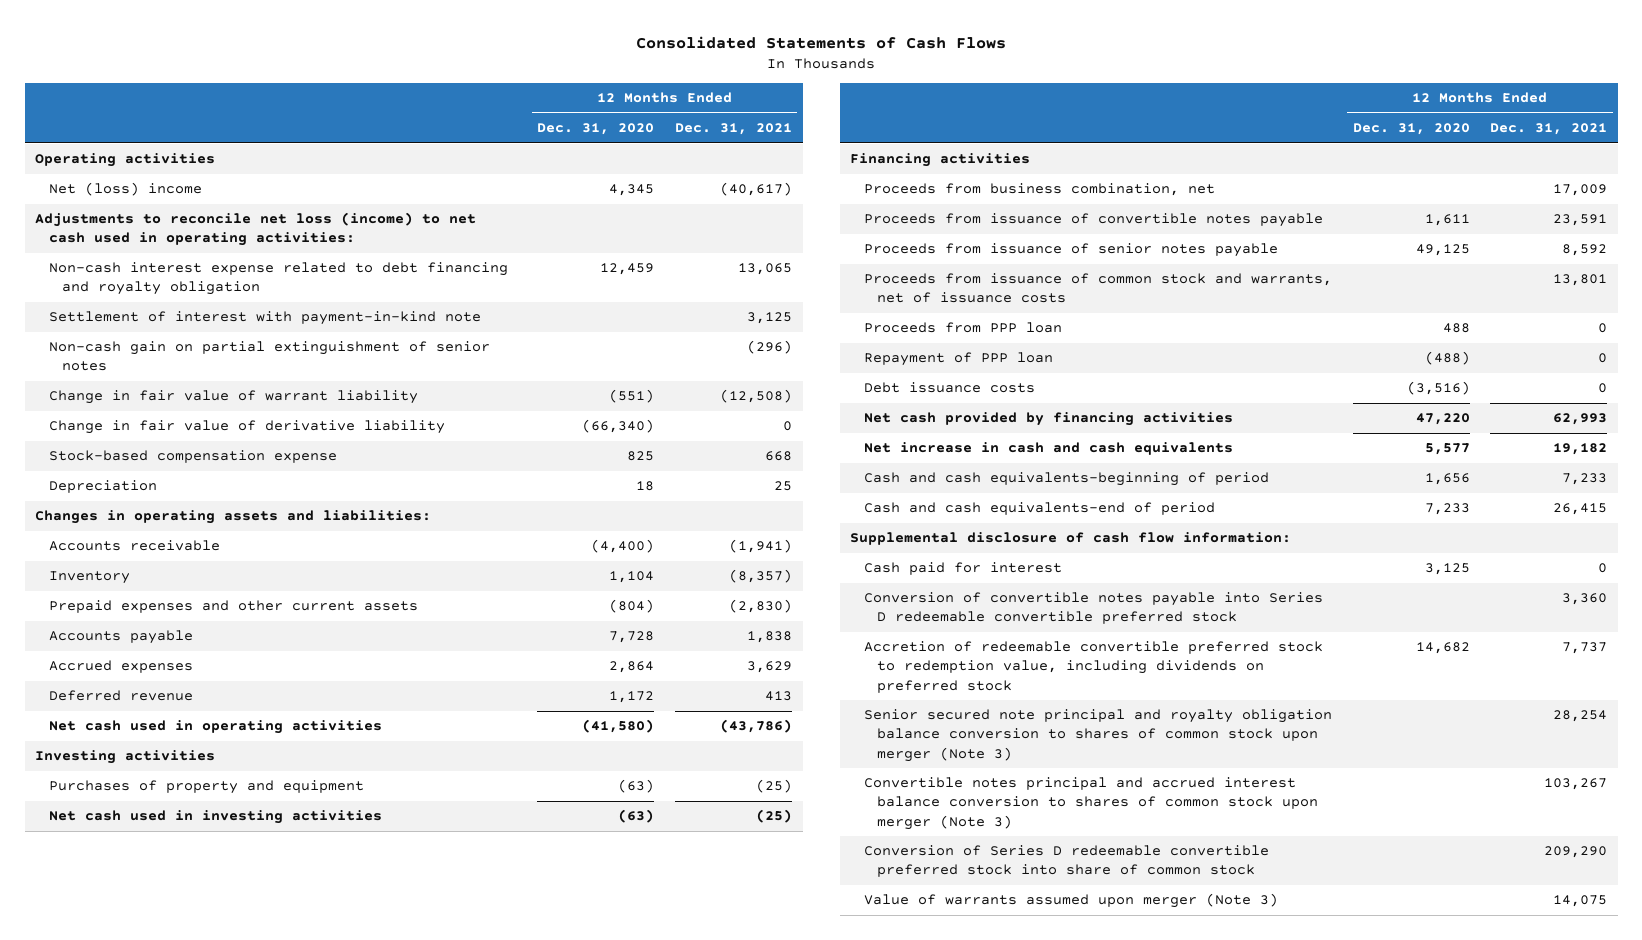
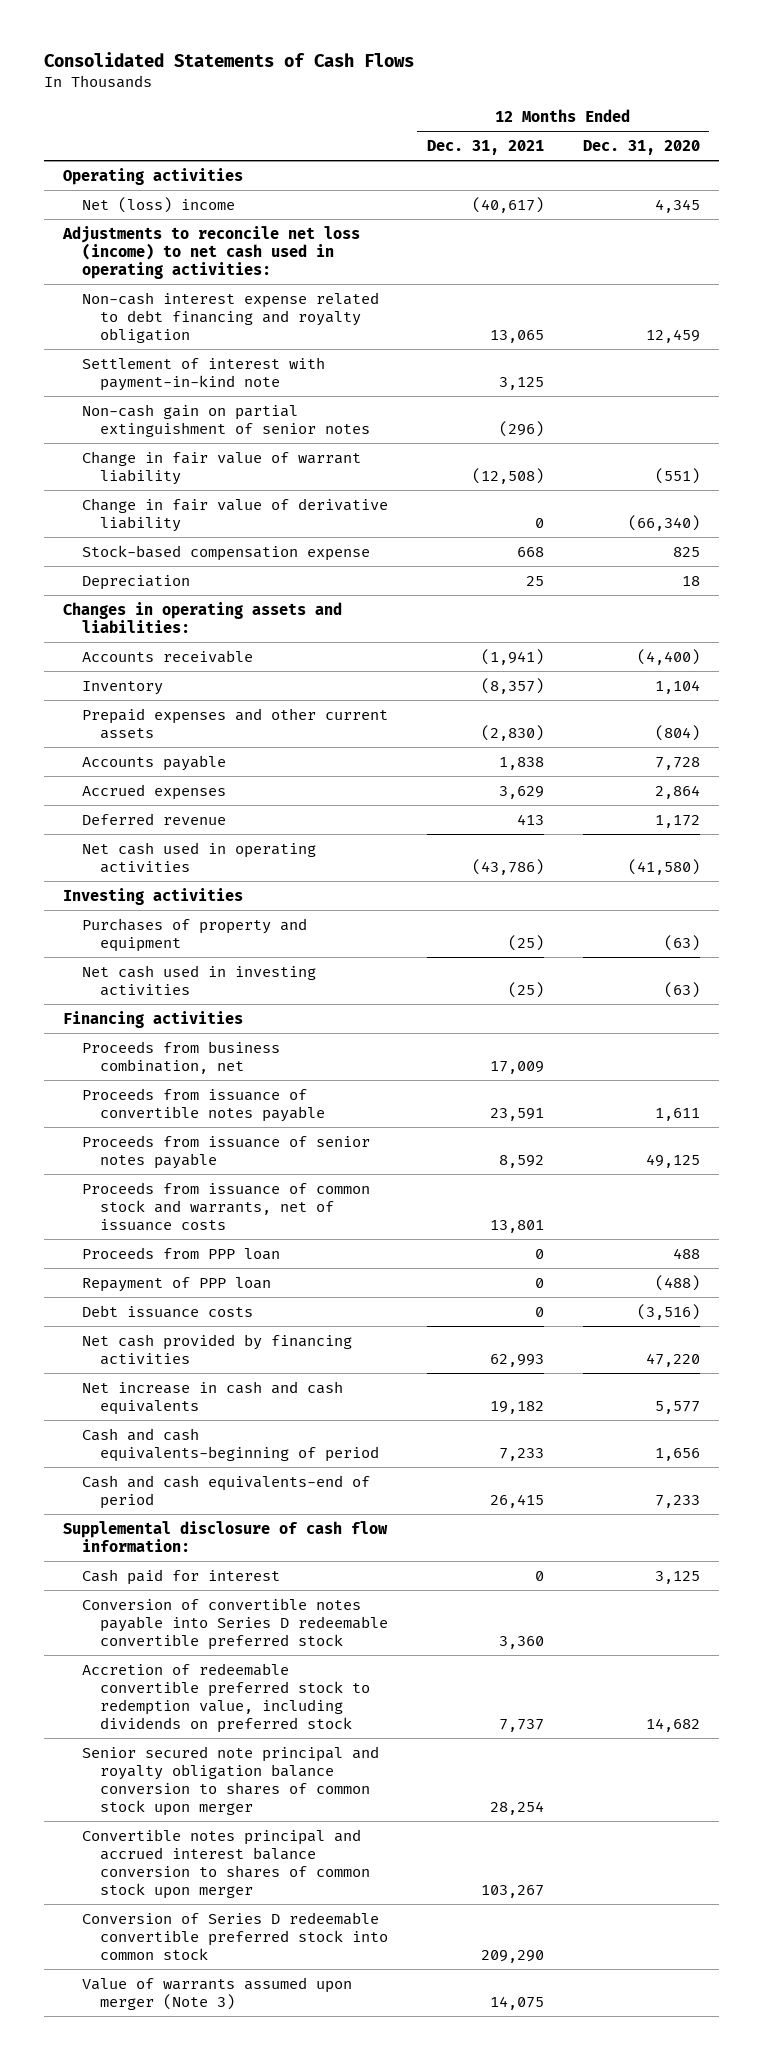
[863,709,1332,762] Senior secured note principal and royalty obligation balance conversion to shares of common stock upon merger (Note 3) -> [81,1745,379,1817] Senior secured note principal and royalty obligation balance conversion to shares of common stock upon merger
[863,777,1319,830] Convertible notes principal and accrued interest balance conversion to shares of common stock upon merger (Note 3) -> [81,1828,371,1900] Convertible notes principal and accrued interest balance conversion to shares of common stock upon merger
[863,845,1269,878] Conversion of Series D redeemable convertible preferred stock into share of common stock -> [81,1911,389,1961] Conversion of Series D redeemable convertible preferred stock into common stock

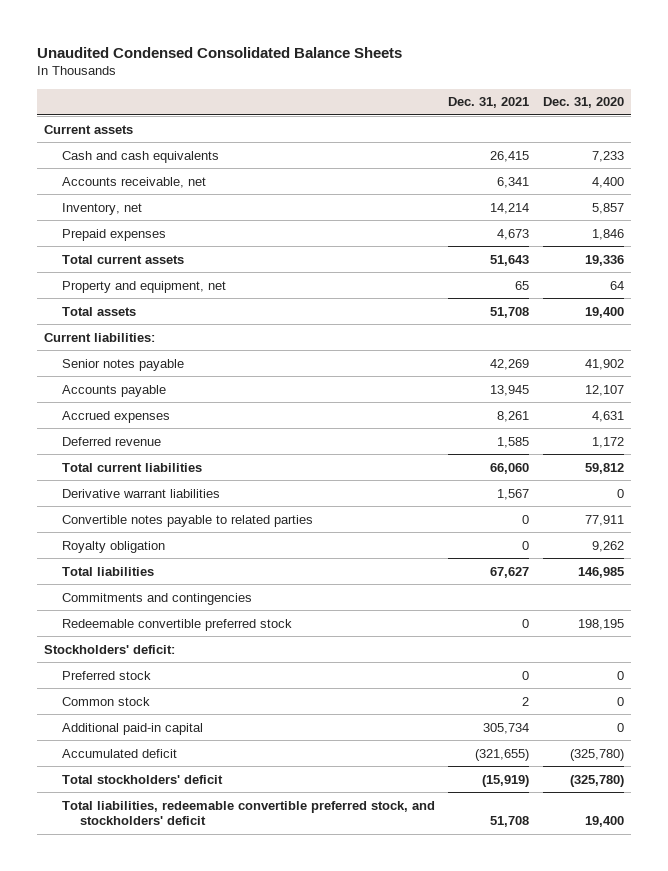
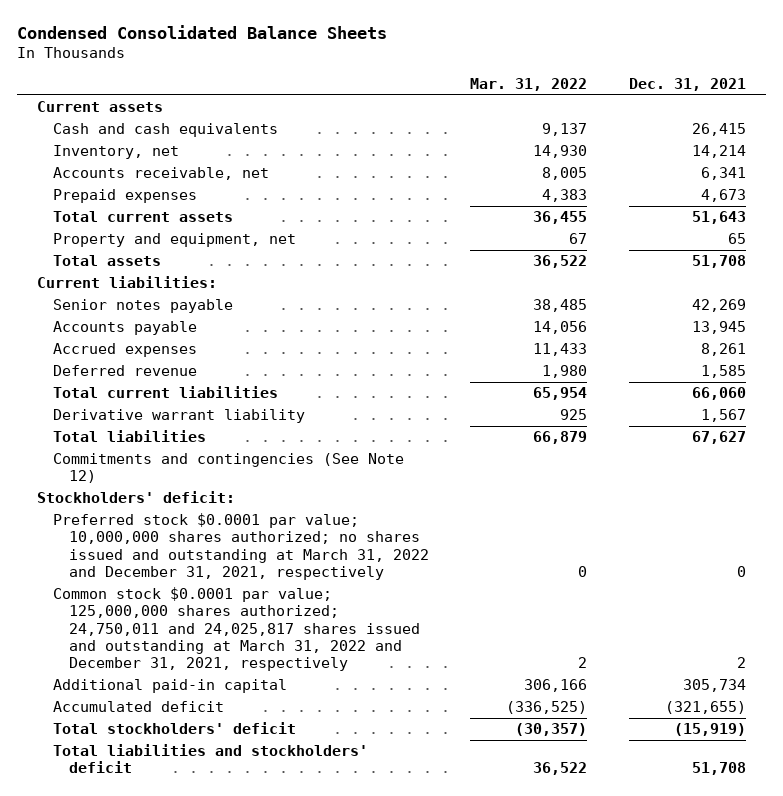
[36,46,402,58] Unaudited Condensed Consolidated Balance Sheets -> [16,24,387,39] Condensed Consolidated Balance Sheets
[542,97,624,109] Dec. 31, 2020 -> none
none -> [470,77,588,91] Mar. 31, 2022
[61,176,206,188] Accounts receivable, net -> [53,167,270,181] Accounts receivable, net
[61,514,313,527] Convertible notes payable to related parties -> none
[61,540,165,553] Royalty obligation -> none
[61,488,220,498] Derivative warrant liabilities -> [53,409,306,424] Derivative warrant liability
[61,618,292,631] Redeemable convertible preferred stock -> none
[61,592,252,605] Commitments and contingencies -> [53,453,405,484] Commitments and contingencies (See Note 12)
[61,696,150,706] Common stock -> none
[61,670,151,680] Preferred stock -> [53,513,430,580] Preferred stock $0.0001 par value; 10,000,000 shares authorized; no shares issued and outstanding at March 31, 2022 and December 31, 2021, respectively
none -> [53,587,421,671] Common stock $0.0001 par value; 125,000,000 shares authorized; 24,750,011 and 24,025,817 shares issued and outstanding at March 31, 2022 and December 31, 2021, respectively
[61,800,435,826] Total liabilities, redeemable convertible preferred stock, and stockholders' deficit -> [53,744,369,774] Total liabilities and stockholders' deficit

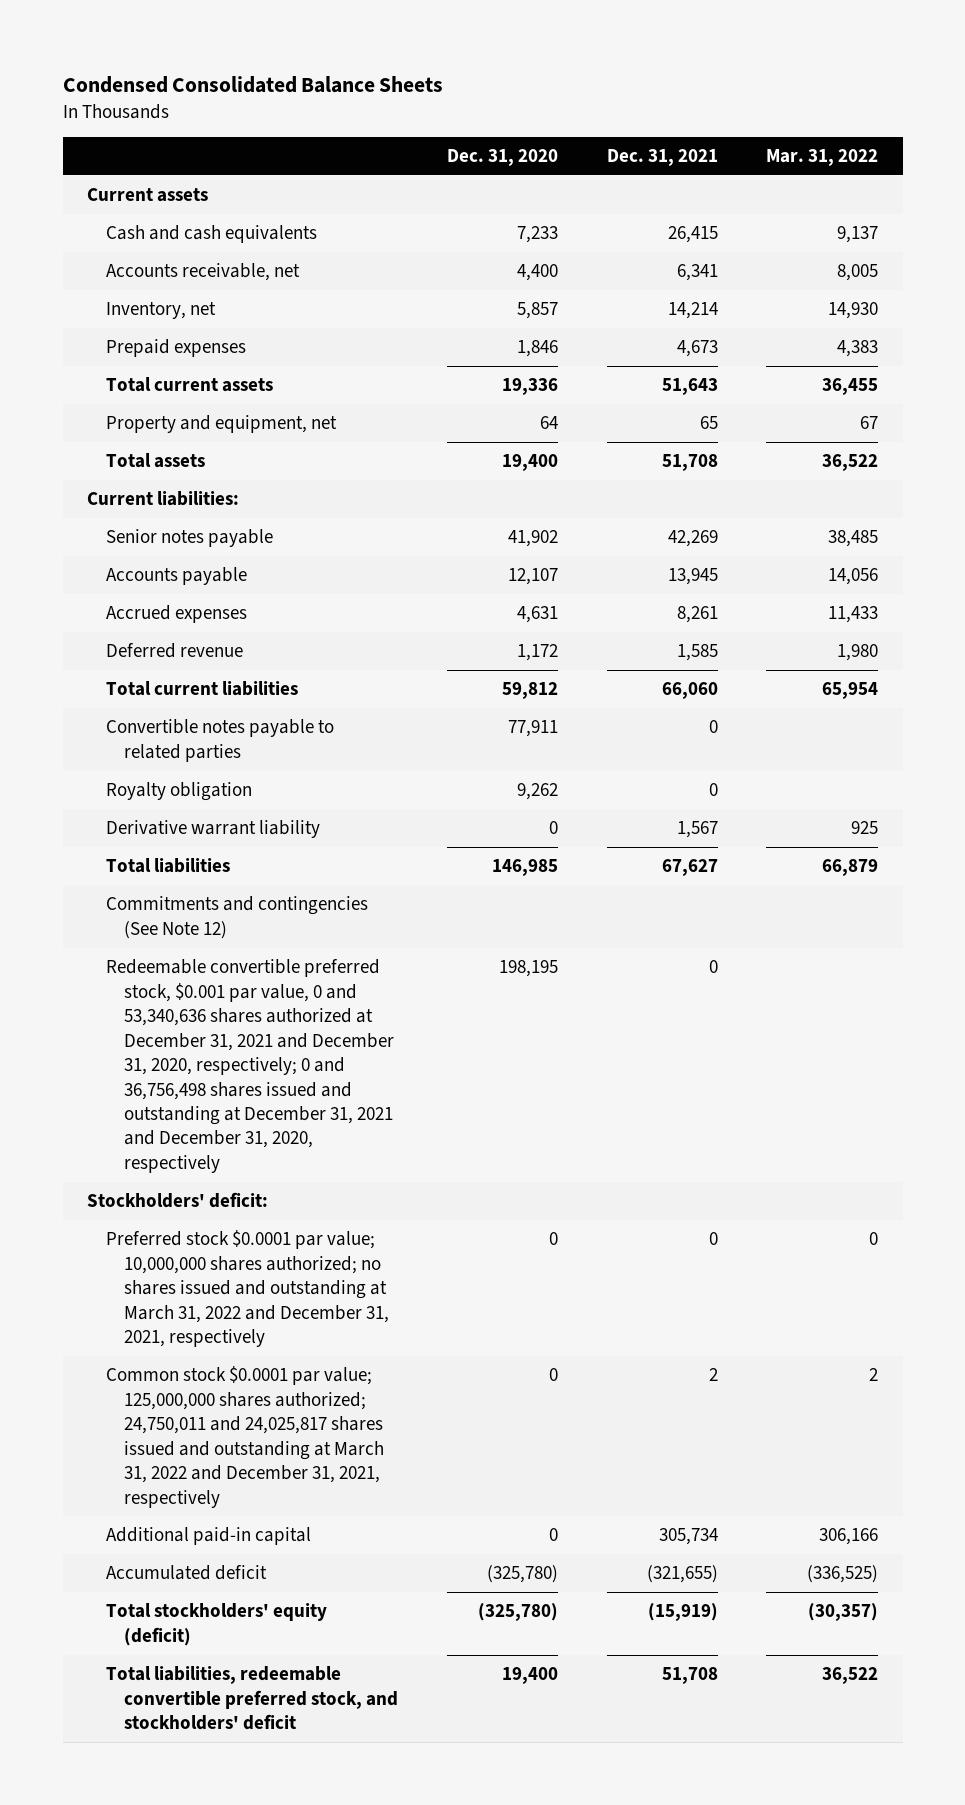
none -> [446,148,558,166] Dec. 31, 2020
[53,145,180,160] Inventory, net -> [105,302,216,320] Inventory, net
none -> [105,719,334,762] Convertible notes payable to related parties
none -> [105,782,252,802] Royalty obligation
none -> [105,959,395,1173] Redeemable convertible preferred stock, $0.001 par value, 0 and 53,340,636 shares authorized at December 31, 2021 and December 31, 2020, respectively; 0 and 36,756,498 shares issued and outstanding at December 31, 2021 and December 31, 2020, respectively
[53,722,297,735] Total stockholders' deficit -> [105,1603,327,1646] Total stockholders' equity (deficit)
[53,744,369,774] Total liabilities and stockholders' deficit -> [105,1666,399,1731] Total liabilities, redeemable convertible preferred stock, and stockholders' deficit

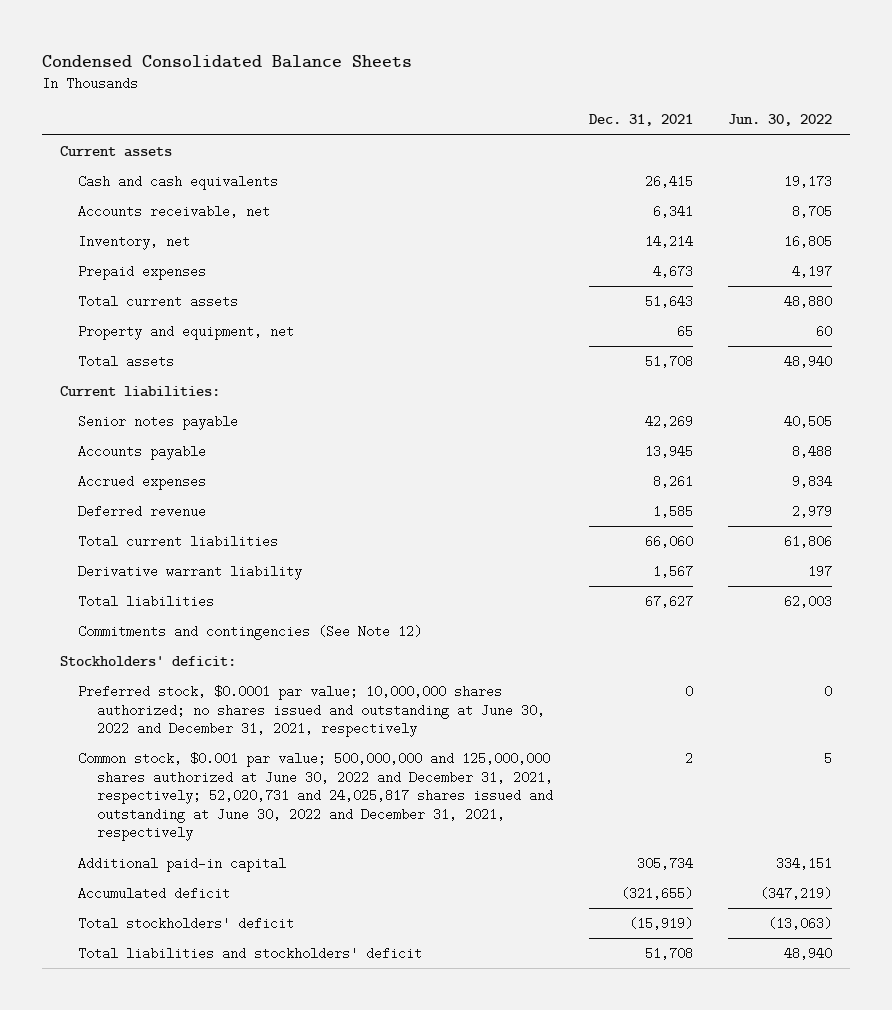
[446,148,558,166] Dec. 31, 2020 -> none
[766,148,879,166] Mar. 31, 2022 -> none
none -> [728,114,833,127] Jun. 30, 2022
[105,719,334,762] Convertible notes payable to related parties -> none
[105,782,252,802] Royalty obligation -> none
[105,959,395,1173] Redeemable convertible preferred stock, $0.001 par value, 0 and 53,340,636 shares authorized at December 31, 2021 and December 31, 2020, respectively; 0 and 36,756,498 shares issued and outstanding at December 31, 2021 and December 31, 2020, respectively -> none
[105,1230,390,1348] Preferred stock $0.0001 par value; 10,000,000 shares authorized; no shares issued and outstanding at March 31, 2022 and December 31, 2021, respectively -> [78,684,545,738] Preferred stock, $0.0001 par value; 10,000,000 shares authorized; no shares issued and outstanding at June 30, 2022 and December 31, 2021, respectively
[105,1366,385,1508] Common stock $0.0001 par value; 125,000,000 shares authorized; 24,750,011 and 24,025,817 shares issued and outstanding at March 31, 2022 and December 31, 2021, respectively -> [78,751,553,842] Common stock, $0.001 par value; 500,000,000 and 125,000,000 shares authorized at June 30, 2022 and December 31, 2021, respectively; 52,020,731 and 24,025,817 shares issued and outstanding at June 30, 2022 and December 31, 2021, respectively
[105,1603,327,1646] Total stockholders' equity (deficit) -> [78,916,295,930] Total stockholders' deficit
[105,1666,399,1731] Total liabilities, redeemable convertible preferred stock, and stockholders' deficit -> [78,946,423,960] Total liabilities and stockholders' deficit

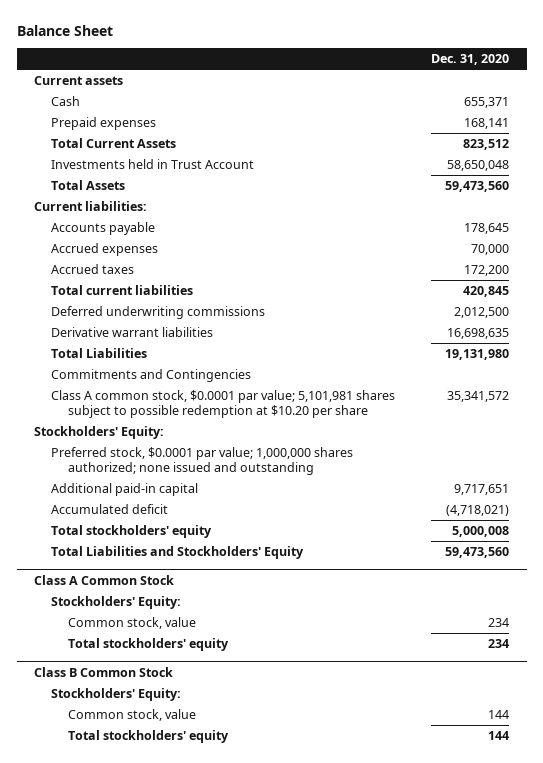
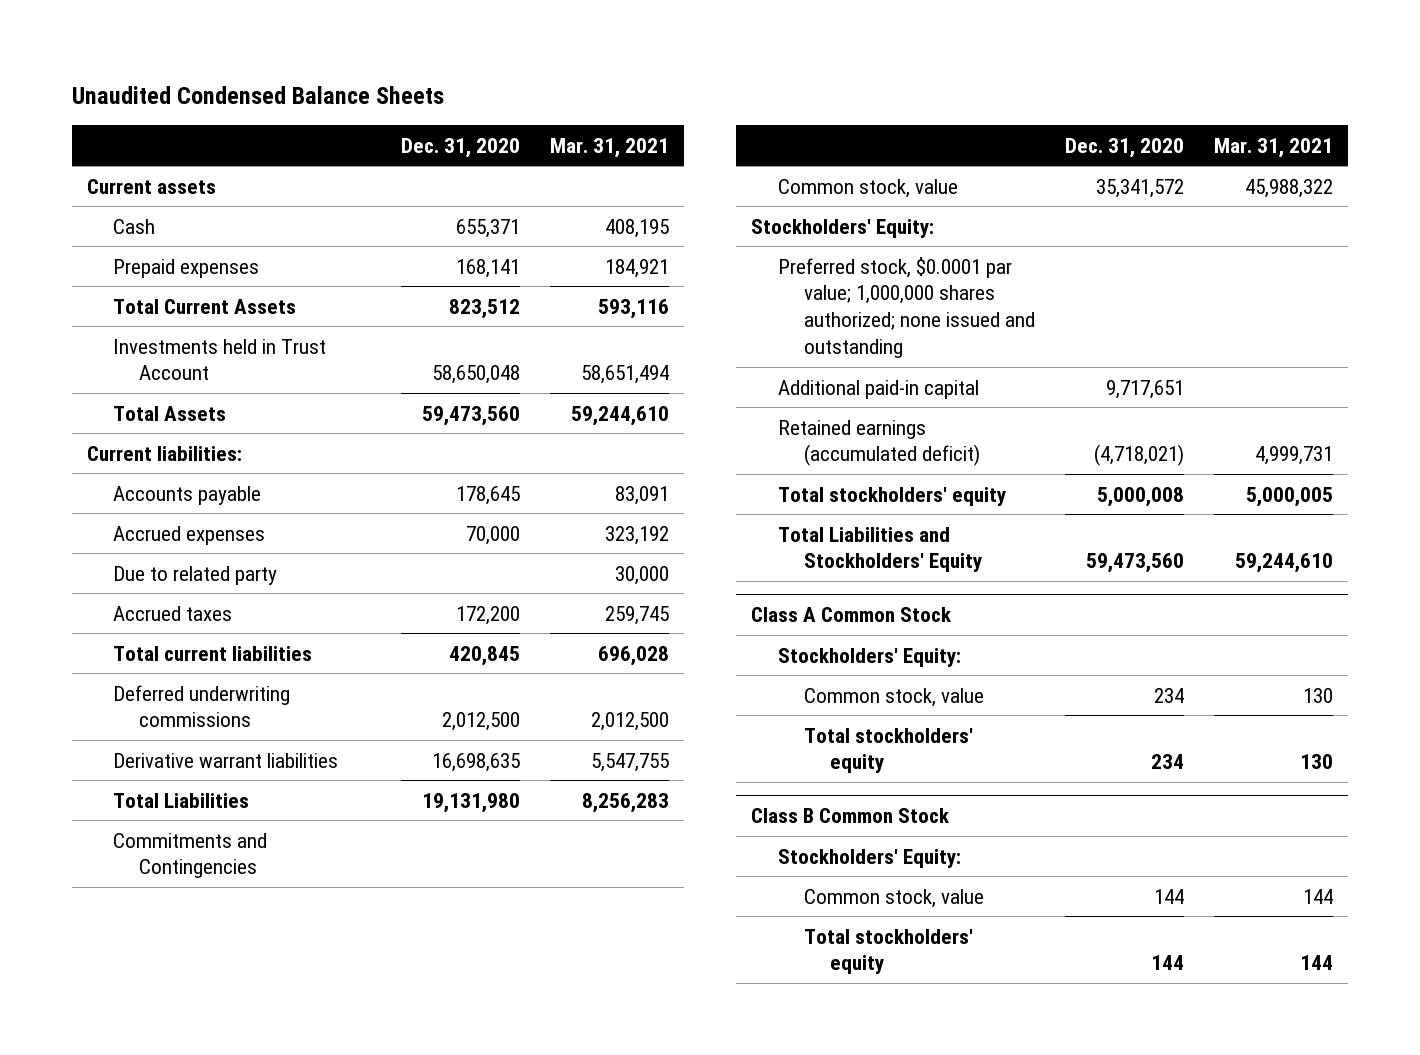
[16,24,113,36] Balance Sheet -> [71,86,444,105] Unaudited Condensed Balance Sheets
none -> [549,137,669,158] Mar. 31, 2021
none -> [113,565,278,585] Due to related party
[51,390,396,419] Class A common stock, $0.0001 par value; 5,101,981 shares subject to possible redemption at $10.20 per share -> [777,178,958,198] Common stock, value
[51,504,169,515] Accumulated deficit -> [777,419,980,467] Retained earnings (accumulated deficit)

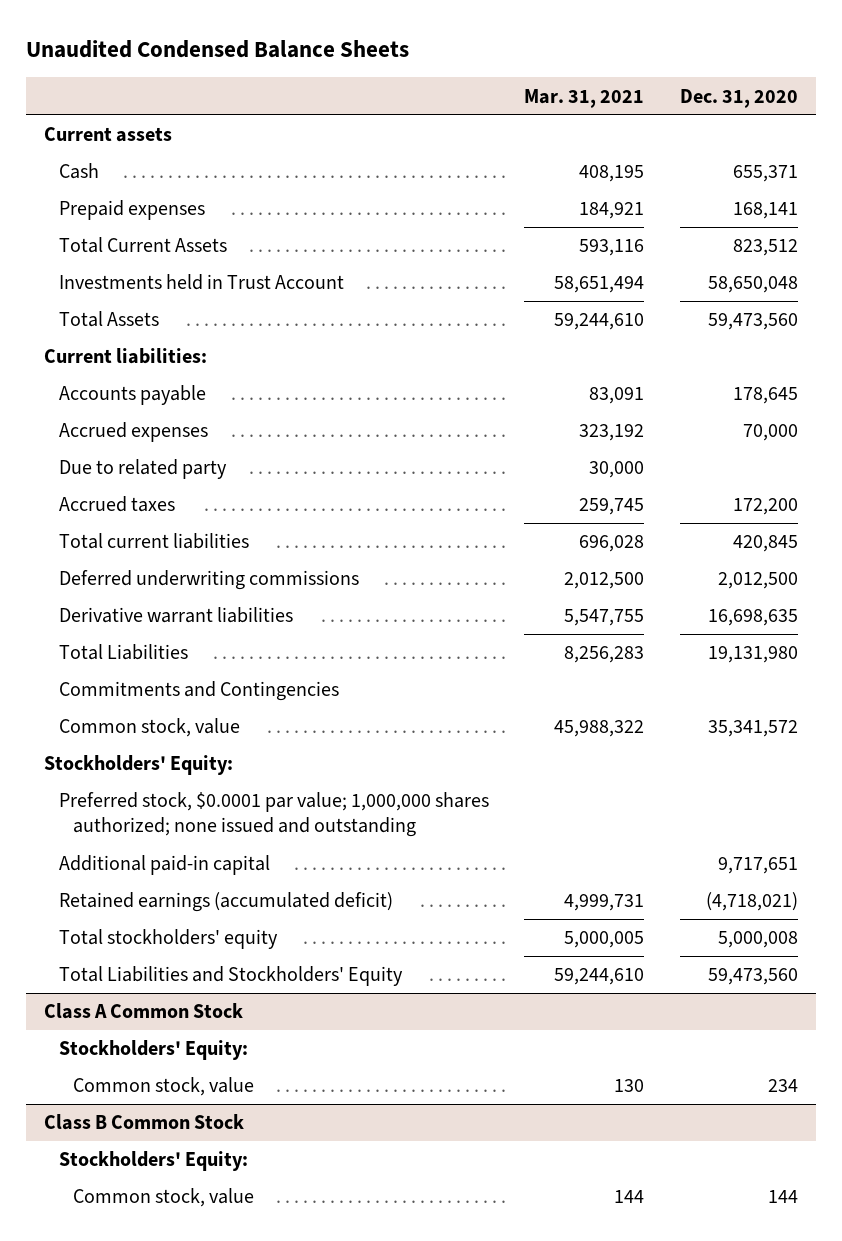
[803,727,973,774] Total stockholders' equity -> none
[803,928,973,975] Total stockholders' equity -> none

